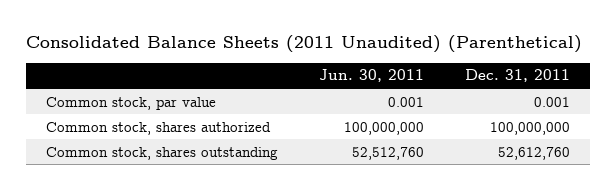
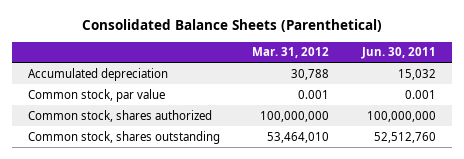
[26,35,583,54] Consolidated Balance Sheets (2011 Unaudited) (Parenthetical) -> [81,19,382,33] Consolidated Balance Sheets (Parenthetical)
[465,69,571,83] Dec. 31, 2011 -> none
none -> [252,47,330,59] Mar. 31, 2012
none -> [28,67,169,81] Accumulated depreciation

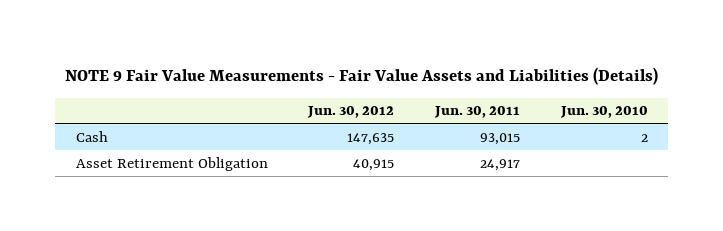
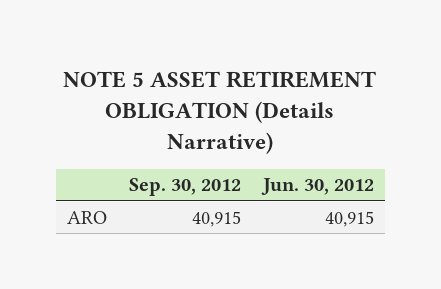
[64,67,658,86] NOTE 9 Fair Value Measurements - Fair Value Assets and Liabilities (Details) -> [63,71,377,155] NOTE 5 ASSET RETIREMENT OBLIGATION (Details Narrative)
[433,106,520,119] Jun. 30, 2011 -> none
[559,106,648,119] Jun. 30, 2010 -> none
none -> [128,178,241,197] Sep. 30, 2012
[75,130,108,142] Cash -> none
[75,156,268,171] Asset Retirement Obligation -> [66,211,107,225] ARO

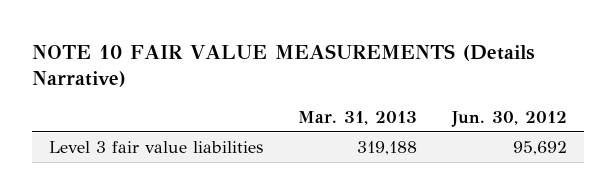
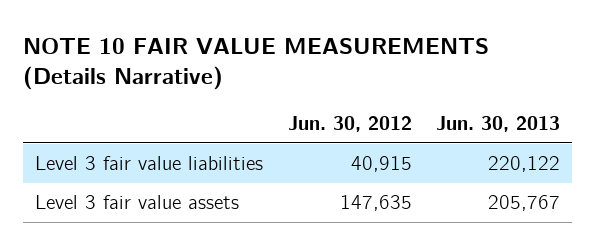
[298,111,418,126] Mar. 31, 2013 -> none
none -> [435,116,560,133] Jun. 30, 2013
[512,141,567,156] 95,692 -> [350,156,412,173] 40,915
none -> [35,195,240,210] Level 3 fair value assets

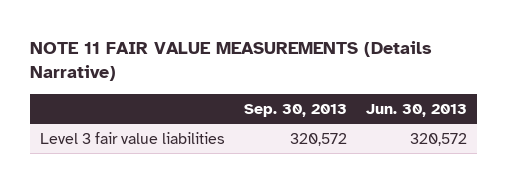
[23,37,490,91] NOTE 10 FAIR VALUE MEASUREMENTS (Details Narrative) -> [30,41,433,82] NOTE 11 FAIR VALUE MEASUREMENTS (Details Narrative)
[287,116,412,133] Jun. 30, 2012 -> none
none -> [244,103,348,117] Sep. 30, 2013
[35,195,240,210] Level 3 fair value assets -> none
[487,156,560,173] 220,122 -> [410,132,468,146] 320,572

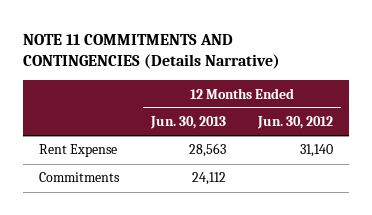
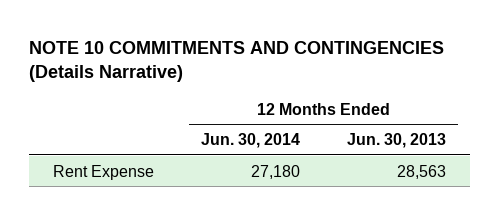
[23,33,281,70] NOTE 11 COMMITMENTS AND CONTINGENCIES (Details Narrative) -> [29,40,445,83] NOTE 10 COMMITMENTS AND CONTINGENCIES (Details Narrative)
[257,116,334,130] Jun. 30, 2012 -> none
none -> [200,132,300,148] Jun. 30, 2014
[39,172,121,183] Commitments -> none

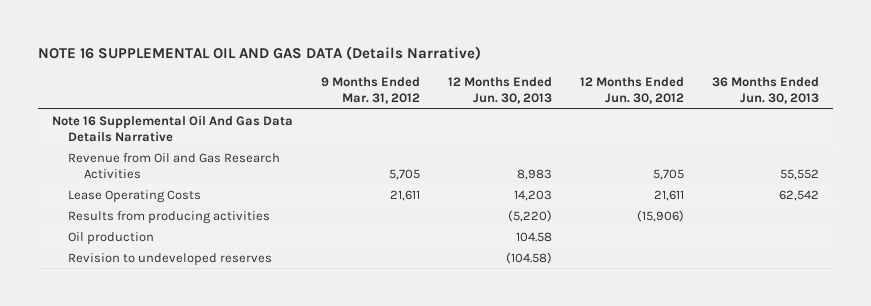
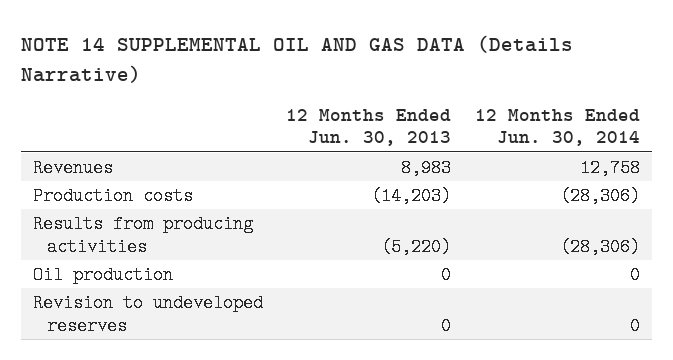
[38,46,482,61] NOTE 16 SUPPLEMENTAL OIL AND GAS DATA (Details Narrative) -> [21,35,574,84] NOTE 14 SUPPLEMENTAL OIL AND GAS DATA (Details Narrative)
[320,77,420,105] 9 Months Ended Mar. 31, 2012 -> none
[579,77,684,105] 12 Months Ended Jun. 30, 2012 -> none
[711,77,819,105] 36 Months Ended Jun. 30, 2013 -> none
none -> [474,108,640,147] 12 Months Ended Jun. 30, 2014
[52,114,294,142] Note 16 Supplemental Oil And Gas Data Details Narrative -> none
[68,189,202,203] Lease Operating Costs -> none
[68,152,281,179] Revenue from Oil and Gas Research Activities -> [32,159,113,178] Revenues
none -> [32,187,193,206] Production costs
[515,231,552,242] 104.58 -> [441,266,452,285] 0
[505,251,552,264] (104.58) -> [441,316,452,335] 0

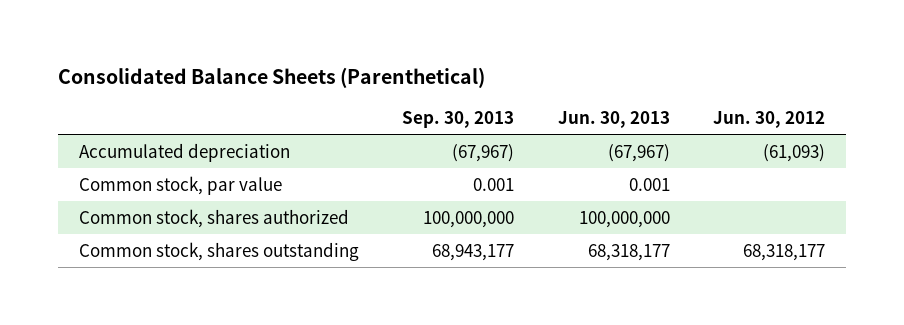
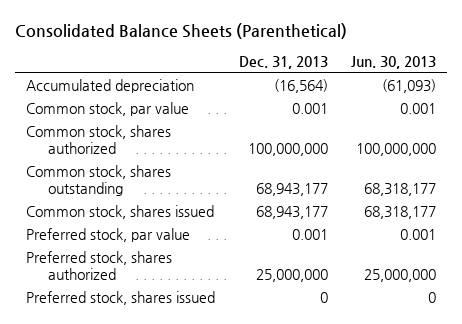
[402,110,515,128] Sep. 30, 2013 -> none
[712,110,825,128] Jun. 30, 2012 -> none
none -> [238,55,328,69] Dec. 31, 2013
[607,143,670,162] (67,967) -> [381,79,436,94] (61,093)
none -> [26,205,215,220] Common stock, shares issued
none -> [26,228,191,243] Preferred stock, par value
none -> [26,251,173,281] Preferred stock, shares authorized
none -> [26,291,216,306] Preferred stock, shares issued

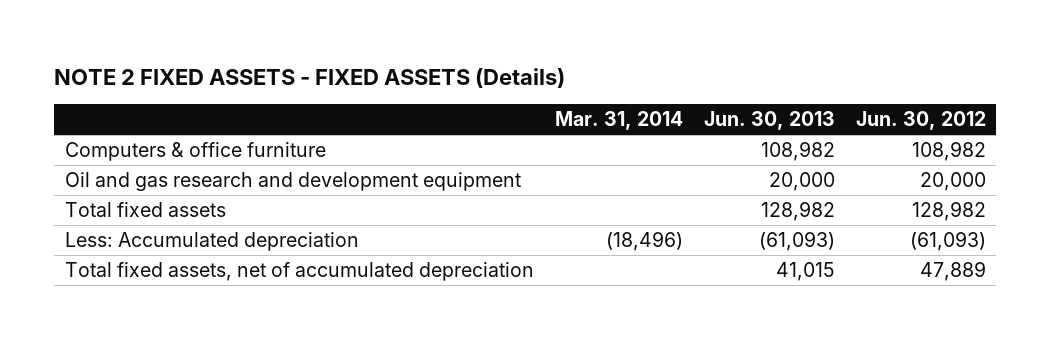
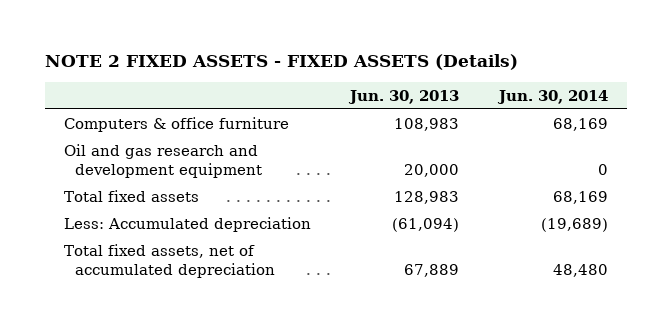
[554,111,683,131] Mar. 31, 2014 -> none
[855,111,986,131] Jun. 30, 2012 -> none
none -> [496,89,608,104] Jun. 30, 2014
[760,141,835,162] 108,982 -> [394,117,460,131] 108,983
[760,201,835,222] 128,982 -> [394,190,460,204] 128,983
[758,231,835,252] (61,093) -> [392,217,460,232] (61,094)
[775,262,835,282] 41,015 -> [404,263,460,277] 67,889

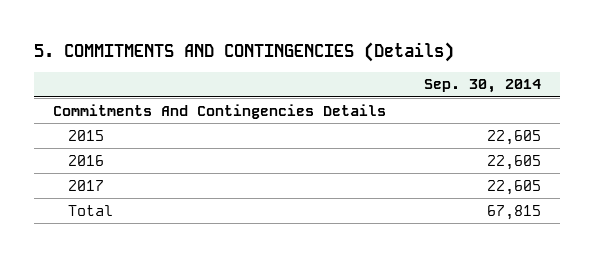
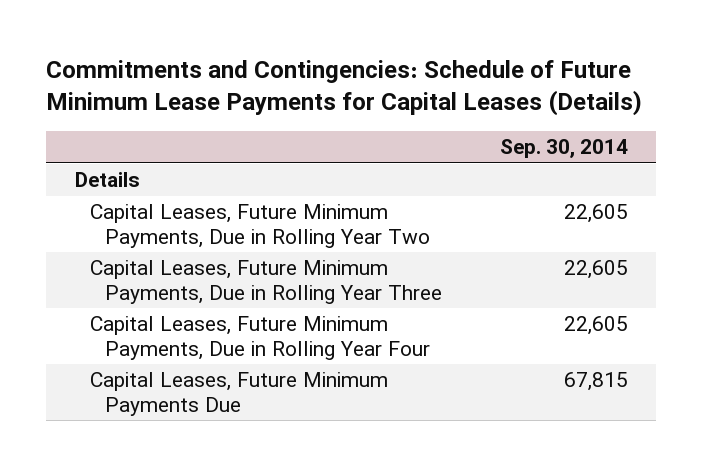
[33,41,454,62] 5. COMMITMENTS AND CONTINGENCIES (Details) -> [45,60,642,117] Commitments and Contingencies: Schedule of Future Minimum Lease Payments for Capital Leases (Details)
[52,103,386,119] Commitments And Contingencies Details -> none
none -> [74,172,140,188] Details
[67,129,104,141] 2015 -> [89,204,430,248] Capital Leases, Future Minimum Payments, Due in Rolling Year Two
[67,154,104,166] 2016 -> [89,260,442,304] Capital Leases, Future Minimum Payments, Due in Rolling Year Three
[67,179,104,191] 2017 -> [89,316,430,360] Capital Leases, Future Minimum Payments, Due in Rolling Year Four
[67,204,113,216] Total -> [89,372,388,416] Capital Leases, Future Minimum Payments Due

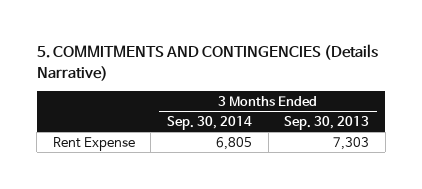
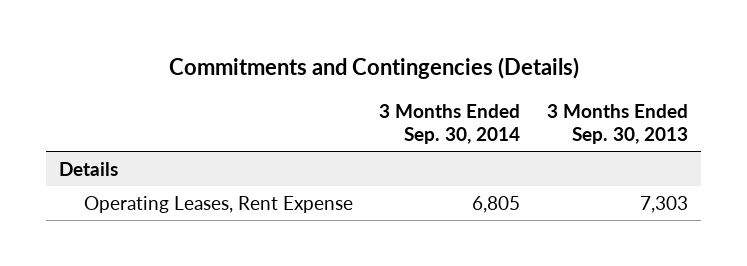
[36,44,378,81] 5. COMMITMENTS AND CONTINGENCIES (Details Narrative) -> [168,57,579,80] Commitments and Contingencies (Details)
none -> [59,161,119,176] Details
[52,136,135,151] Rent Expense -> [83,195,353,213] Operating Leases, Rent Expense

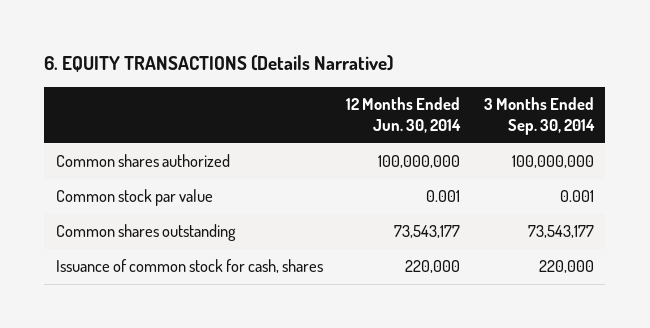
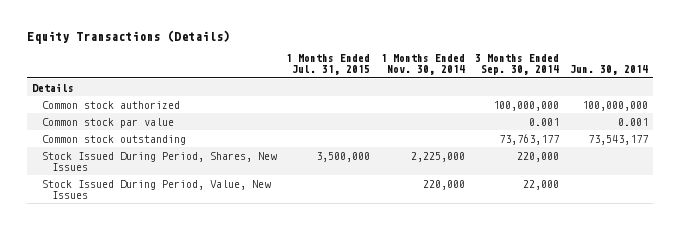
[44,55,394,73] 6. EQUITY TRANSACTIONS (Details Narrative) -> [26,29,230,44] Equity Transactions (Details)
[346,96,462,134] 12 Months Ended Jun. 30, 2014 -> none
none -> [286,54,371,76] 1 Months Ended Jul. 31, 2015
none -> [380,54,465,76] 1 Months Ended Nov. 30, 2014
none -> [569,65,648,76] Jun. 30, 2014
none -> [31,82,74,92] Details
[56,154,231,168] Common shares authorized -> [41,100,180,109] Common stock authorized
[56,224,237,242] Common shares outstanding -> [41,134,186,145] Common stock outstanding
[527,225,594,239] 73,543,177 -> [499,133,560,145] 73,763,177
[56,259,324,274] Issuance of common stock for cash, shares -> [41,151,277,171] Stock Issued During Period, Shares, New Issues
none -> [41,179,271,199] Stock Issued During Period, Value, New Issues

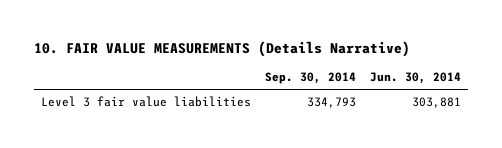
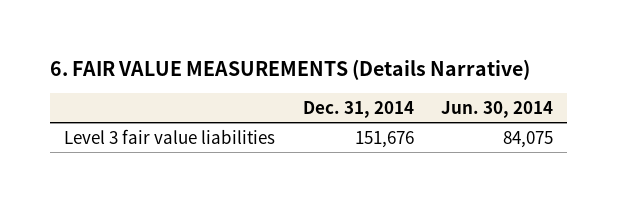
[34,40,411,57] 10. FAIR VALUE MEASUREMENTS (Details Narrative) -> [50,59,531,81] 6. FAIR VALUE MEASUREMENTS (Details Narrative)
[265,72,357,85] Sep. 30, 2014 -> none
none -> [302,100,414,118] Dec. 31, 2014
[412,97,462,109] 303,881 -> [503,130,554,148] 84,075

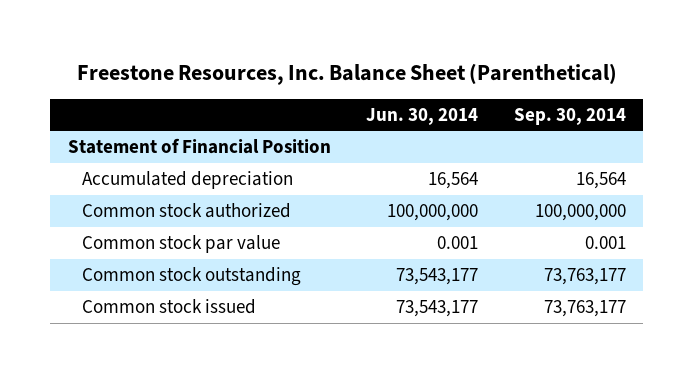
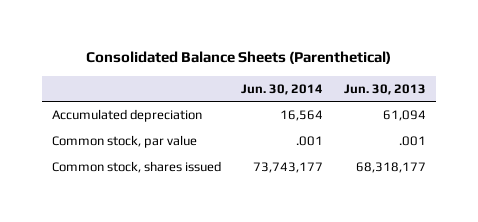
[76,62,617,85] Freestone Resources, Inc. Balance Sheet (Parenthetical) -> [85,51,391,65] Consolidated Balance Sheets (Parenthetical)
[513,107,626,125] Sep. 30, 2014 -> none
none -> [343,83,426,95] Jun. 30, 2013
[67,138,331,155] Statement of Financial Position -> none
[82,203,292,219] Common stock authorized -> none
[82,267,302,287] Common stock outstanding -> none
[82,235,281,254] Common stock par value -> [52,135,198,149] Common stock, par value
[437,236,479,250] 0.001 -> [296,136,324,147] .001
[82,299,257,315] Common stock issued -> [52,161,222,174] Common stock, shares issued
[396,300,479,318] 73,543,177 -> [253,162,324,174] 73,743,177

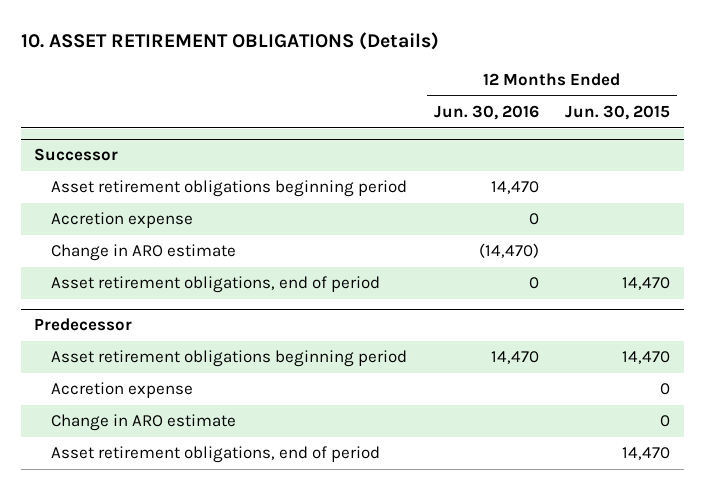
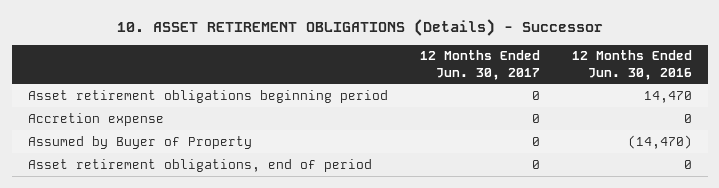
[21,32,440,51] 10. ASSET RETIREMENT OBLIGATIONS (Details) -> [116,18,603,36] 10. ASSET RETIREMENT OBLIGATIONS (Details) - Successor
[565,105,671,121] Jun. 30, 2015 -> none
none -> [419,50,540,80] 12 Months Ended Jun. 30, 2017
[34,148,119,162] Successor -> none
[50,244,236,262] Change in ARO estimate -> [27,135,252,149] Assumed by Buyer of Property
[34,318,133,332] Predecessor -> none
[50,350,407,368] Asset retirement obligations beginning period -> none
[50,382,193,399] Accretion expense -> none
[50,414,236,432] Change in ARO estimate -> none
[50,446,380,464] Asset retirement obligations, end of period -> none

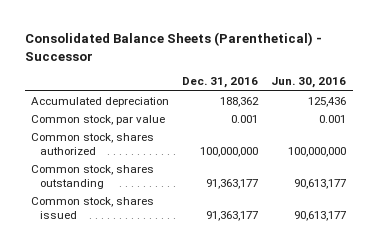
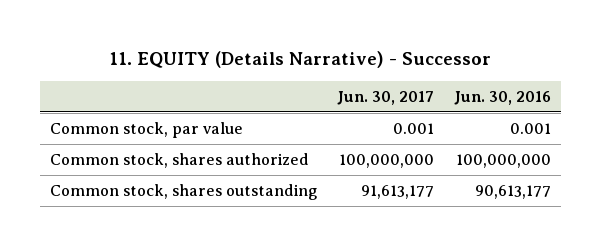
[25,31,323,61] Consolidated Balance Sheets (Parenthetical) - Successor -> [109,50,492,68] 11. EQUITY (Details Narrative) - Successor
[182,77,259,89] Dec. 31, 2016 -> none
none -> [337,90,435,105] Jun. 30, 2017
[31,97,170,108] Accumulated depreciation -> none
[31,197,155,220] Common stock, shares issued -> none

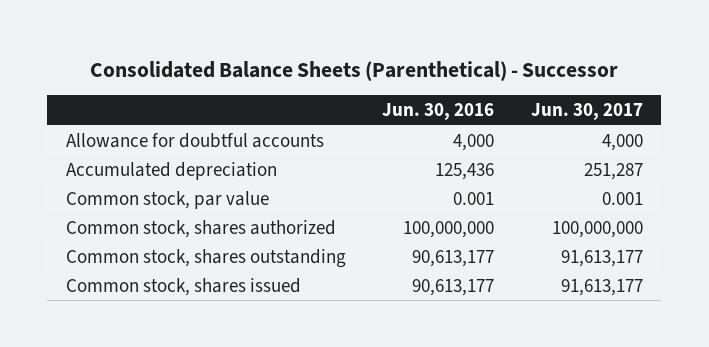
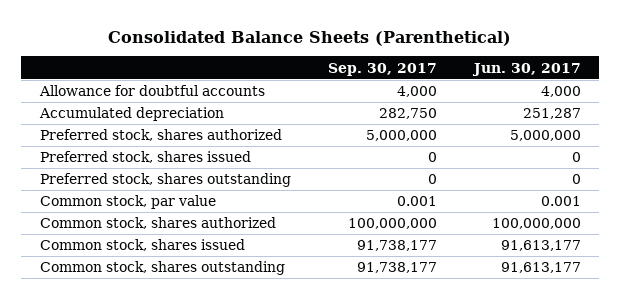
[90,60,619,81] Consolidated Balance Sheets (Parenthetical) - Successor -> [108,30,512,46] Consolidated Balance Sheets (Parenthetical)
[382,103,495,121] Jun. 30, 2016 -> none
none -> [327,62,437,76] Sep. 30, 2017
none -> [39,129,282,142] Preferred stock, shares authorized
none -> [39,151,251,164] Preferred stock, shares issued
none -> [39,173,291,188] Preferred stock, shares outstanding
[65,248,346,268] Common stock, shares outstanding -> [39,261,285,276] Common stock, shares outstanding

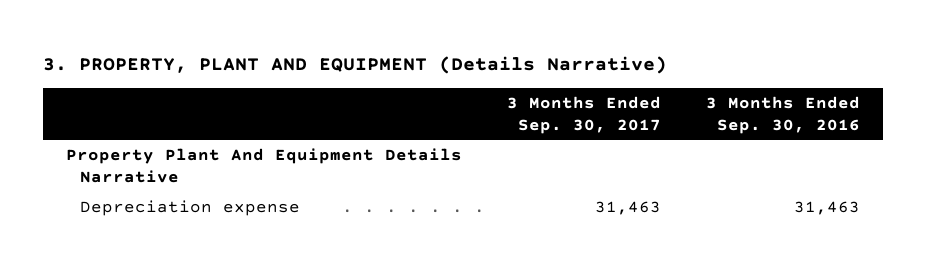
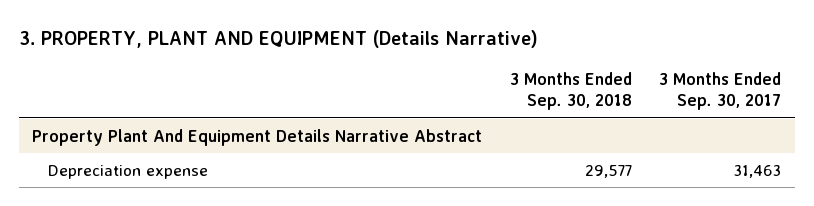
[706,95,861,134] 3 Months Ended Sep. 30, 2016 -> none
none -> [509,71,632,111] 3 Months Ended Sep. 30, 2018
[65,147,462,184] Property Plant And Equipment Details Narrative -> [32,128,483,146] Property Plant And Equipment Details Narrative Abstract

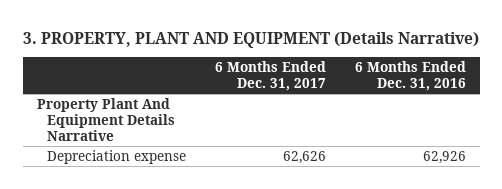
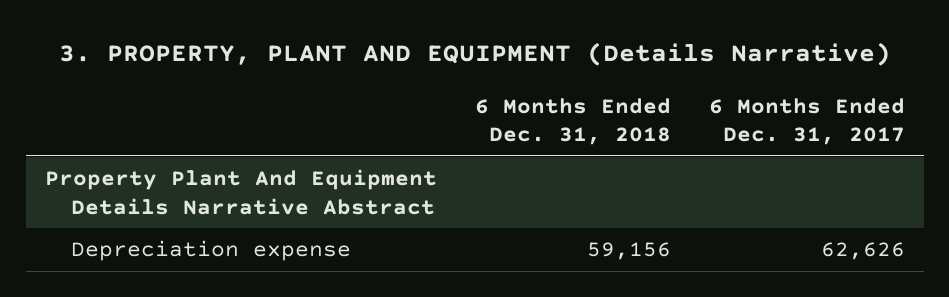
[354,61,466,92] 6 Months Ended Dec. 31, 2016 -> none
none -> [474,97,671,146] 6 Months Ended Dec. 31, 2018
[36,97,176,141] Property Plant And Equipment Details Narrative -> [44,169,437,215] Property Plant And Equipment Details Narrative Abstract

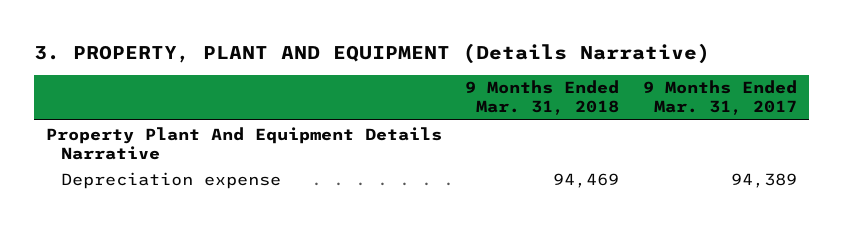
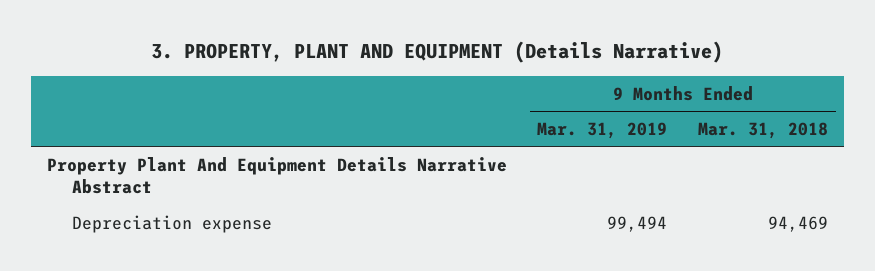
[643,80,798,116] 9 Months Ended Mar. 31, 2017 -> none
none -> [537,121,668,139] Mar. 31, 2019
[45,126,442,160] Property Plant And Equipment Details Narrative -> [46,156,507,195] Property Plant And Equipment Details Narrative Abstract

